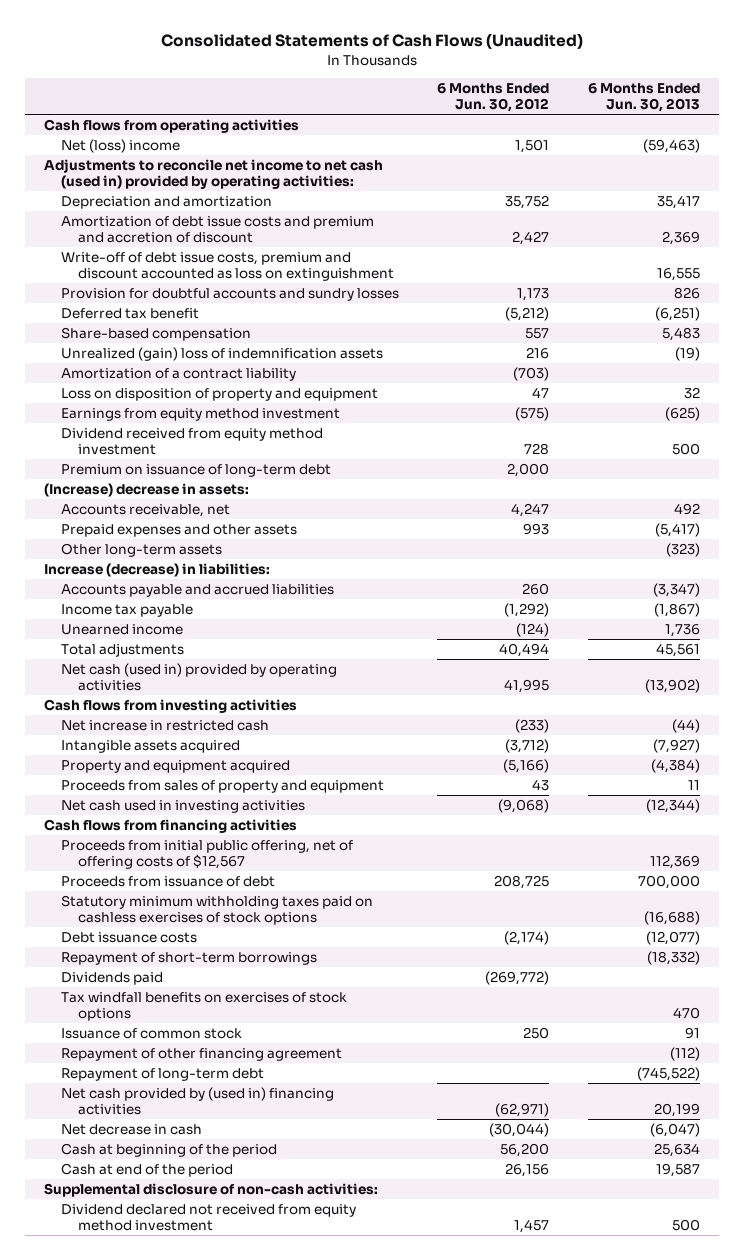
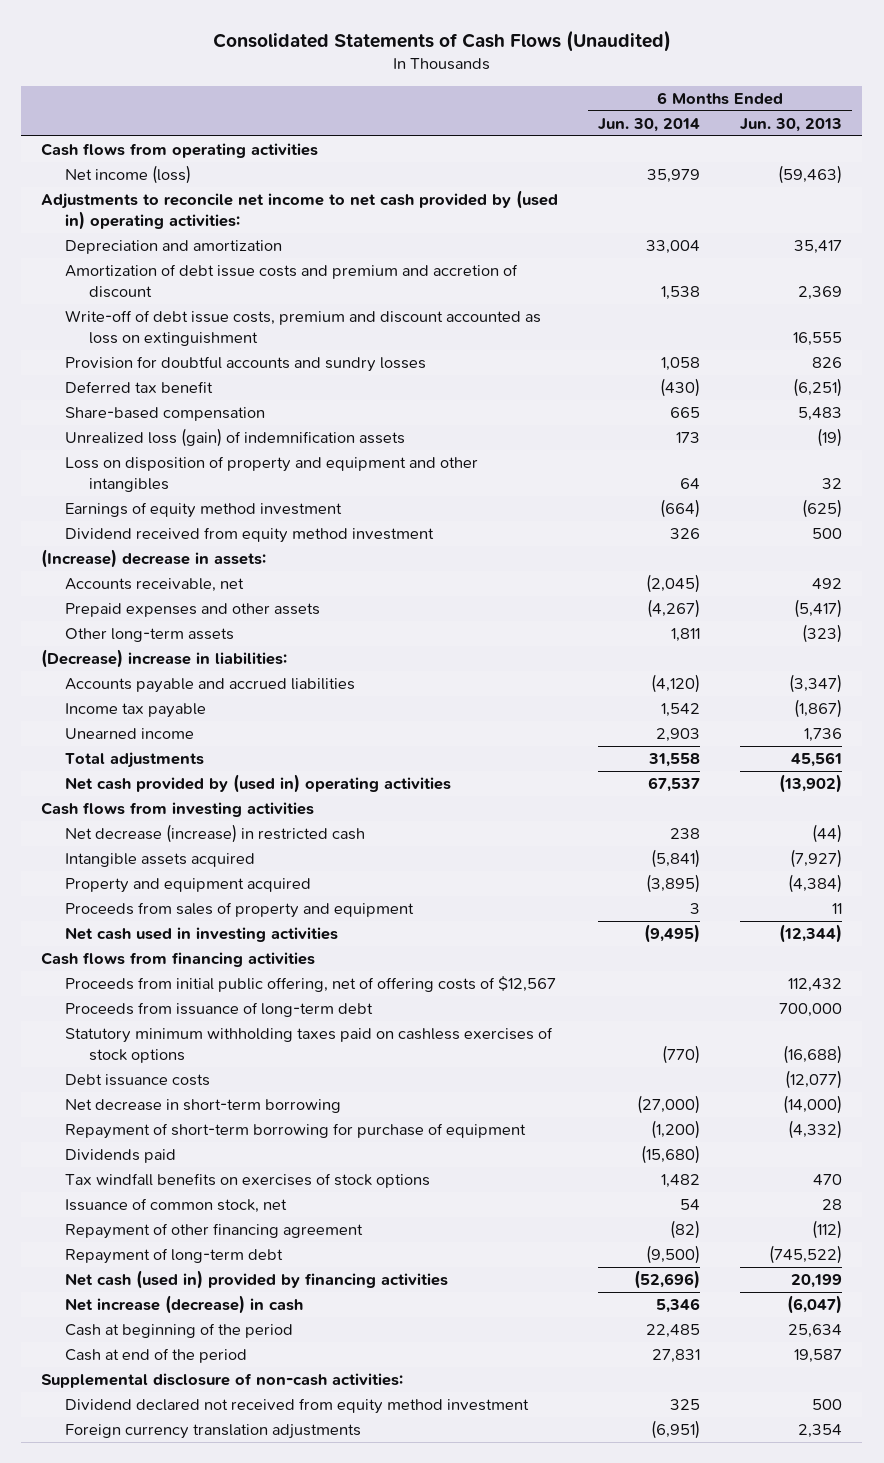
[437,83,550,113] 6 Months Ended Jun. 30, 2012 -> none
none -> [598,118,701,133] Jun. 30, 2014
[60,139,180,154] Net (loss) income -> [65,165,192,185] Net income (loss)
[44,159,384,190] Adjustments to reconcile net income to net cash (used in) provided by operating activities: -> [41,190,559,230] Adjustments to reconcile net income to net cash provided by (used in) operating activities:
[60,368,296,382] Amortization of a contract liability -> none
[60,347,383,362] Unrealized (gain) loss of indemnification assets -> [65,428,406,448] Unrealized loss (gain) of indemnification assets
[60,388,378,402] Loss on disposition of property and equipment -> [65,456,479,492] Loss on disposition of property and equipment and other intangibles
[60,408,340,422] Earnings from equity method investment -> [65,502,343,519] Earnings of equity method investment
[60,464,331,478] Premium on issuance of long-term debt -> none
[44,563,271,578] Increase (decrease) in liabilities: -> [41,649,288,669] (Decrease) increase in liabilities:
[60,663,337,692] Net cash (used in) provided by operating activities -> [65,774,452,794] Net cash provided by (used in) operating activities
[60,720,269,732] Net increase in restricted cash -> [65,824,366,844] Net decrease (increase) in restricted cash
[649,855,700,870] 112,369 -> [788,978,843,993] 112,432
[60,876,275,888] Proceeds from issuance of debt -> [65,1002,374,1018] Proceeds from issuance of long-term debt
none -> [65,1099,342,1114] Net decrease in short-term borrowing
[60,952,317,966] Repayment of short-term borrowings -> [65,1123,527,1140] Repayment of short-term borrowing for purchase of equipment
[646,951,700,966] (18,332) -> [788,1120,843,1140] (4,332)
[60,1028,242,1040] Issuance of common stock -> [65,1198,288,1214] Issuance of common stock, net
[684,1027,700,1040] 91 -> [822,1199,843,1211] 28
[60,1087,334,1116] Net cash provided by (used in) financing activities -> [65,1270,449,1290] Net cash (used in) provided by financing activities
[60,1124,202,1136] Net decrease in cash -> [65,1295,304,1315] Net increase (decrease) in cash
none -> [65,1424,362,1440] Foreign currency translation adjustments

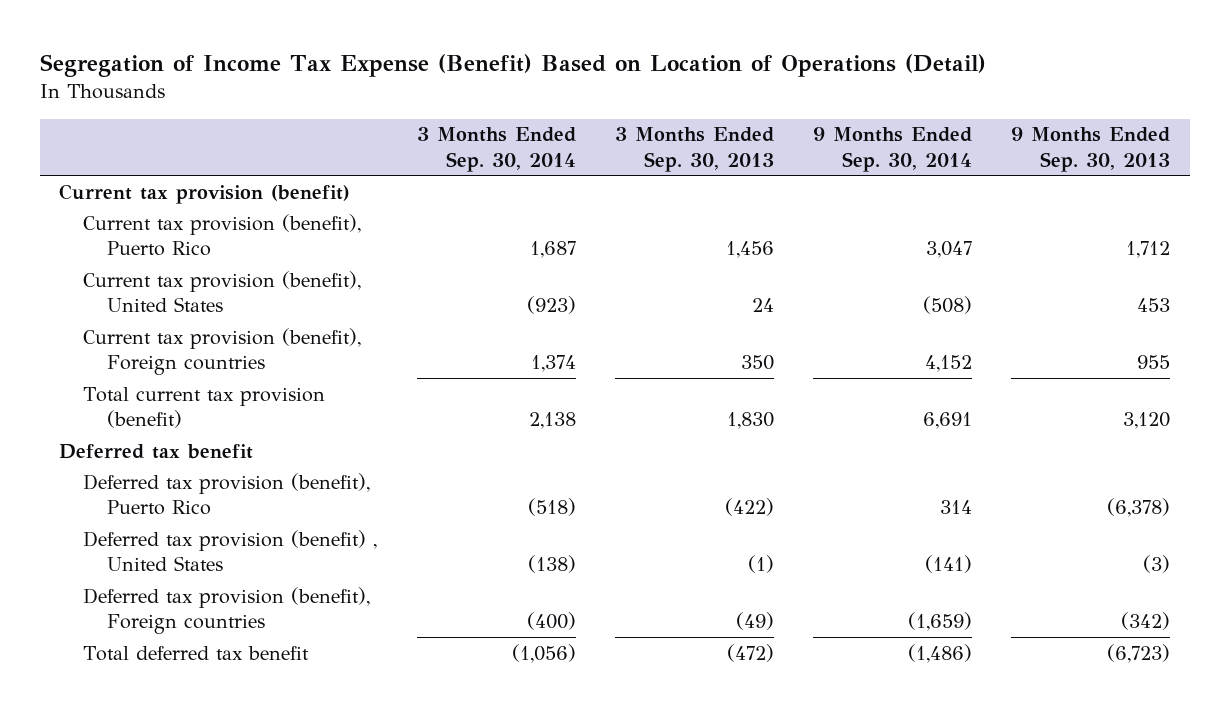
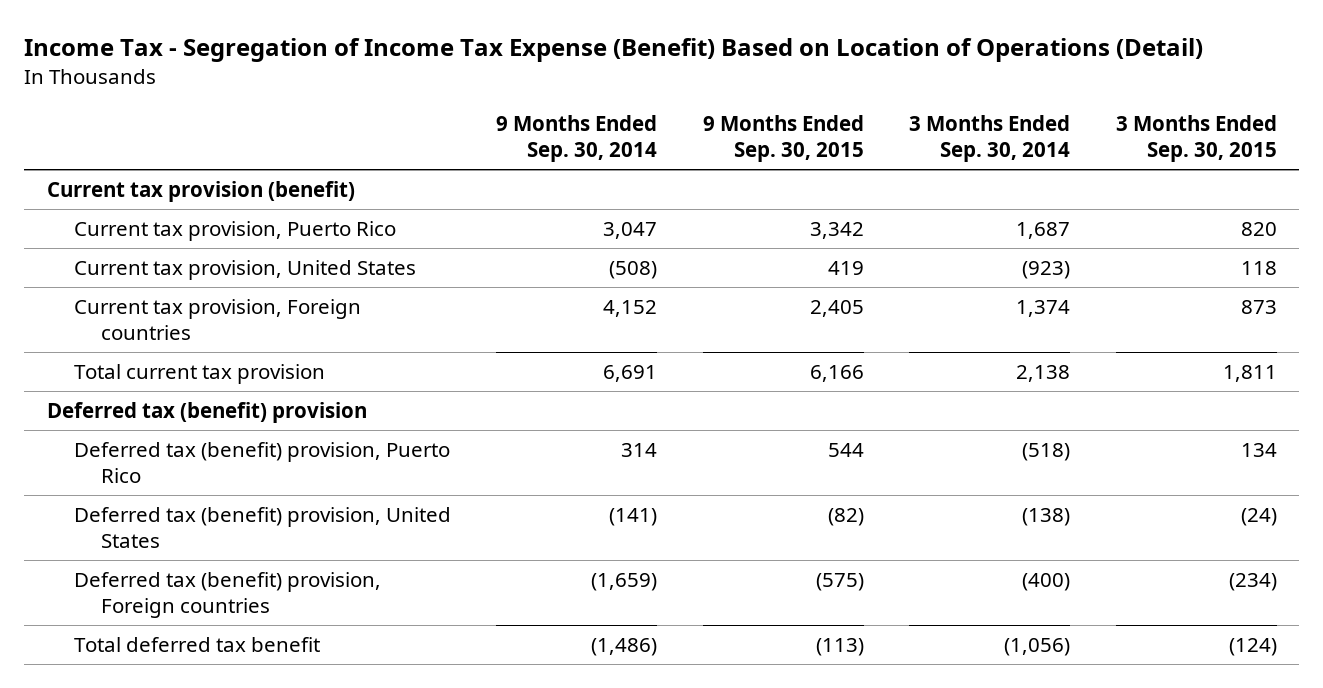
[39,54,986,78] Segregation of Income Tax Expense (Benefit) Based on Location of Operations (Detail) -> [23,37,1203,62] Income Tax - Segregation of Income Tax Expense (Benefit) Based on Location of Operations (Detail)
[614,127,774,172] 3 Months Ended Sep. 30, 2013 -> none
[1011,127,1171,172] 9 Months Ended Sep. 30, 2013 -> none
none -> [702,115,864,163] 9 Months Ended Sep. 30, 2015
none -> [1115,115,1277,163] 3 Months Ended Sep. 30, 2015
[83,213,362,257] Current tax provision (benefit), Puerto Rico -> [73,220,396,241] Current tax provision, Puerto Rico
[83,270,362,313] Current tax provision (benefit), United States -> [73,259,416,280] Current tax provision, United States
[83,327,362,376] Current tax provision (benefit), Foreign countries -> [73,298,361,340] Current tax provision, Foreign countries
[83,386,326,429] Total current tax provision (benefit) -> [73,363,325,384] Total current tax provision
[59,443,254,459] Deferred tax benefit -> [46,401,367,423] Deferred tax (benefit) provision
[83,472,371,516] Deferred tax provision (benefit), Puerto Rico -> [73,441,450,483] Deferred tax (benefit) provision, Puerto Rico
[83,529,378,572] Deferred tax provision (benefit) , United States -> [73,506,451,548] Deferred tax (benefit) provision, United States
[83,586,371,635] Deferred tax provision (benefit), Foreign countries -> [73,571,381,618] Deferred tax (benefit) provision, Foreign countries

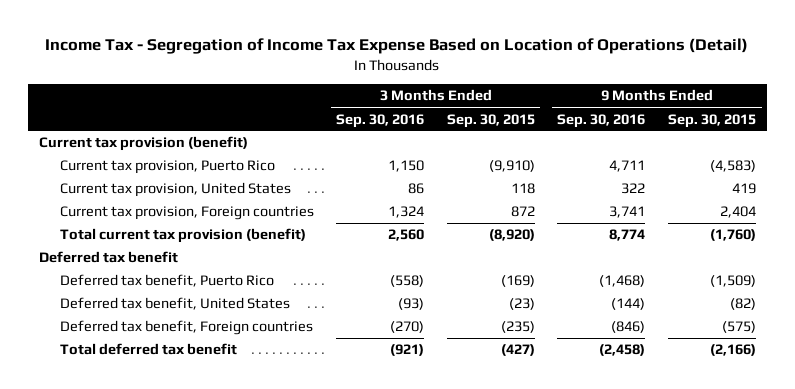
[23,37,1203,62] Income Tax - Segregation of Income Tax Expense (Benefit) Based on Location of Operations (Detail) -> [45,37,749,54] Income Tax - Segregation of Income Tax Expense Based on Location of Operations (Detail)
[496,115,658,163] 9 Months Ended Sep. 30, 2014 -> none
[909,115,1071,163] 3 Months Ended Sep. 30, 2014 -> none
none -> [336,113,425,128] Sep. 30, 2016
none -> [557,113,646,128] Sep. 30, 2016
[809,221,864,239] 3,342 -> [709,160,756,173] (4,583)
[1240,221,1277,236] 820 -> [488,160,535,173] (9,910)
[809,299,864,317] 2,405 -> [719,206,756,219] 2,404
[1240,299,1277,314] 873 -> [510,206,535,218] 872
[73,363,325,384] Total current tax provision -> [59,228,306,244] Total current tax provision (benefit)
[809,364,864,382] 6,166 -> [709,229,756,242] (1,760)
[1222,364,1277,382] 1,811 -> [488,229,535,242] (8,920)
[46,401,367,423] Deferred tax (benefit) provision -> [38,251,178,264] Deferred tax benefit
[73,441,450,483] Deferred tax (benefit) provision, Puerto Rico -> [59,274,274,288] Deferred tax benefit, Puerto Rico
[827,442,864,457] 544 -> [709,275,756,288] (1,509)
[1240,442,1277,457] 134 -> [500,275,535,288] (169)
[73,506,451,548] Deferred tax (benefit) provision, United States -> [59,297,290,311] Deferred tax benefit, United States
[1240,507,1277,526] (24) -> [508,298,535,311] (23)
[73,571,381,618] Deferred tax (benefit) provision, Foreign countries -> [59,320,313,336] Deferred tax benefit, Foreign countries
[1228,572,1277,591] (234) -> [500,321,535,334] (235)
[815,637,864,656] (113) -> [709,344,756,357] (2,166)
[1228,637,1277,656] (124) -> [500,344,535,357] (427)

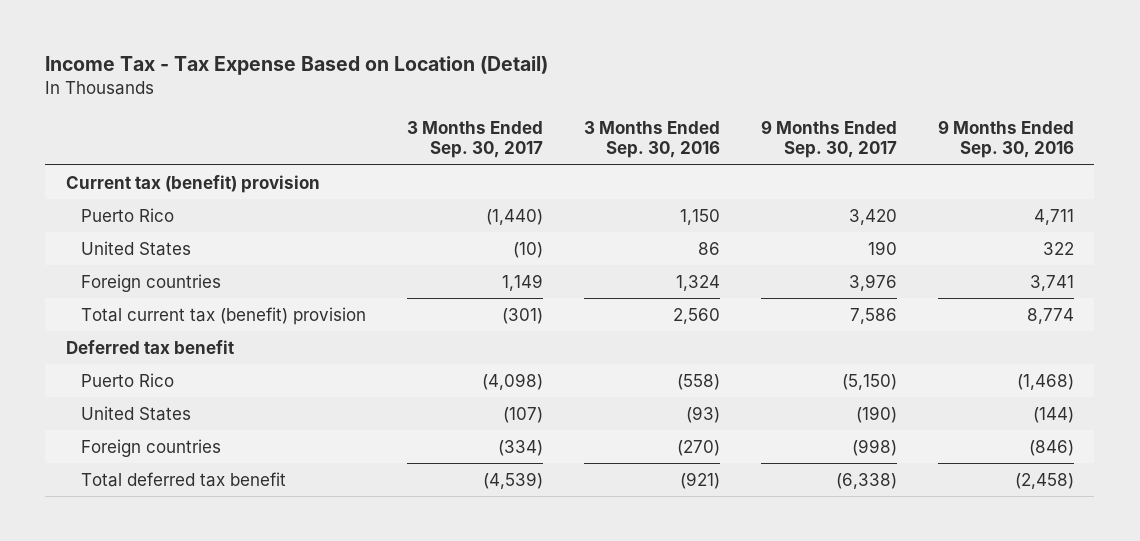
[45,37,749,54] Income Tax - Segregation of Income Tax Expense Based on Location of Operations (Detail) -> [45,56,549,76] Income Tax - Tax Expense Based on Location (Detail)
[446,113,535,128] Sep. 30, 2015 -> none
[667,113,756,128] Sep. 30, 2015 -> none
none -> [406,120,543,159] 3 Months Ended Sep. 30, 2017
none -> [760,119,897,159] 9 Months Ended Sep. 30, 2017
[38,136,248,152] Current tax provision (benefit) -> [65,174,320,193] Current tax (benefit) provision
[59,160,275,175] Current tax provision, Puerto Rico -> [80,207,174,222] Puerto Rico
[59,182,291,198] Current tax provision, United States -> [80,240,191,256] United States
[59,206,314,221] Current tax provision, Foreign countries -> [80,273,221,292] Foreign countries
[59,228,306,244] Total current tax provision (benefit) -> [80,306,366,325] Total current tax (benefit) provision
[59,274,274,288] Deferred tax benefit, Puerto Rico -> [80,372,174,387] Puerto Rico
[59,297,290,311] Deferred tax benefit, United States -> [80,405,191,421] United States
[59,320,313,336] Deferred tax benefit, Foreign countries -> [80,438,221,457] Foreign countries

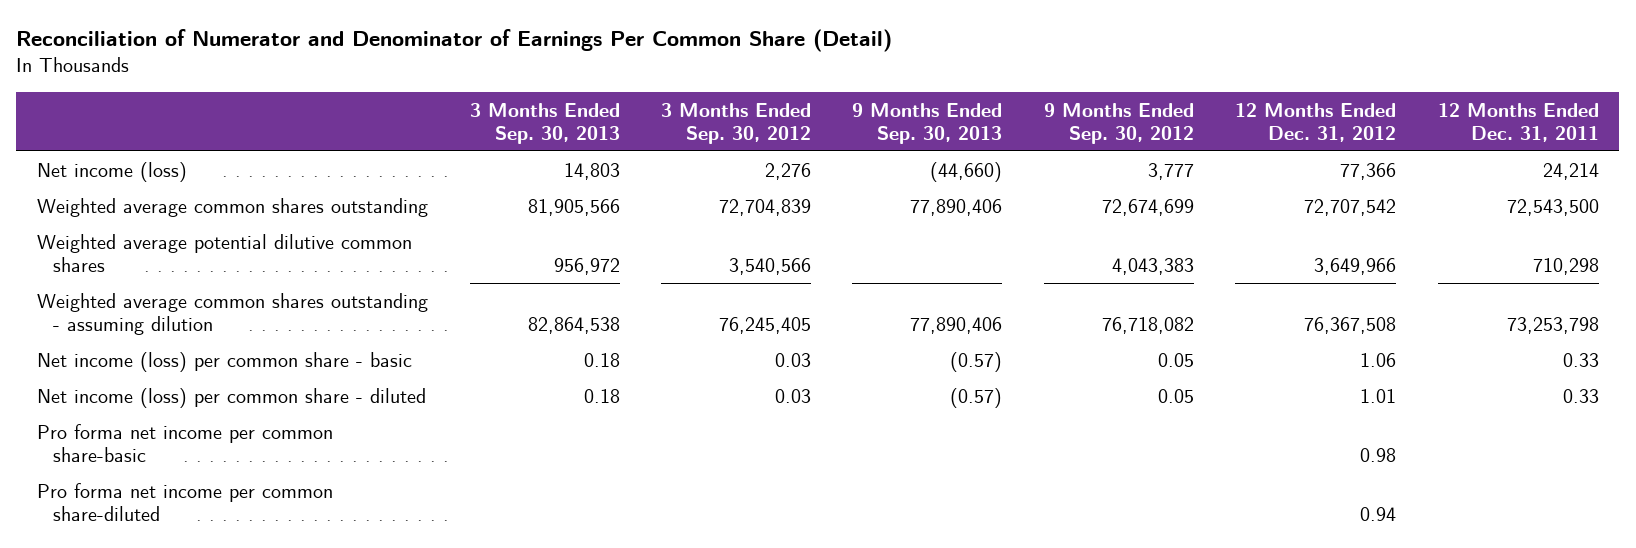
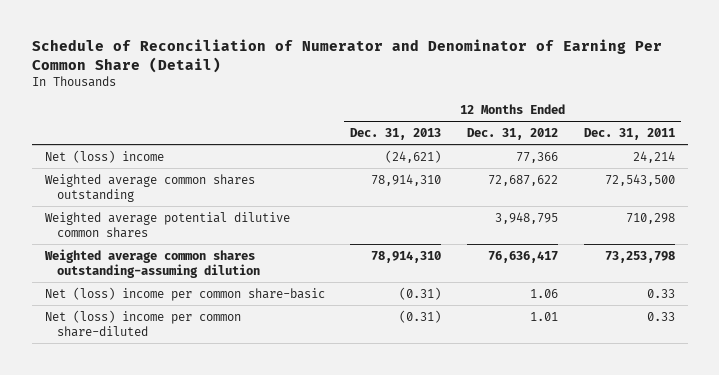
[16,29,893,53] Reconciliation of Numerator and Denominator of Earnings Per Common Share (Detail) -> [31,38,662,73] Schedule of Reconciliation of Numerator and Denominator of Earning Per Common Share (Detail)
[469,102,620,144] 3 Months Ended Sep. 30, 2013 -> none
[660,102,811,144] 3 Months Ended Sep. 30, 2012 -> none
[852,102,1003,144] 9 Months Ended Sep. 30, 2013 -> none
[1043,102,1194,144] 9 Months Ended Sep. 30, 2012 -> none
none -> [350,128,442,141] Dec. 31, 2013
[37,423,334,462] Pro forma net income per common share-basic -> none
[37,482,334,521] Pro forma net income per common share-diluted -> none
[37,161,188,182] Net income (loss) -> [44,149,164,163] Net (loss) income
[1304,198,1397,216] 72,707,542 -> [488,174,559,186] 72,687,622
[1314,257,1397,275] 3,649,966 -> [495,211,559,224] 3,948,795
[37,292,429,335] Weighted average common shares outstanding - assuming dilution -> [43,248,261,278] Weighted average common shares outstanding-assuming dilution
[1304,316,1397,334] 76,367,508 -> [488,250,559,263] 76,636,417
[37,351,413,372] Net income (loss) per common share - basic -> [44,286,325,301] Net (loss) income per common share-basic
[37,387,427,408] Net income (loss) per common share - diluted -> [44,309,241,337] Net (loss) income per common share-diluted

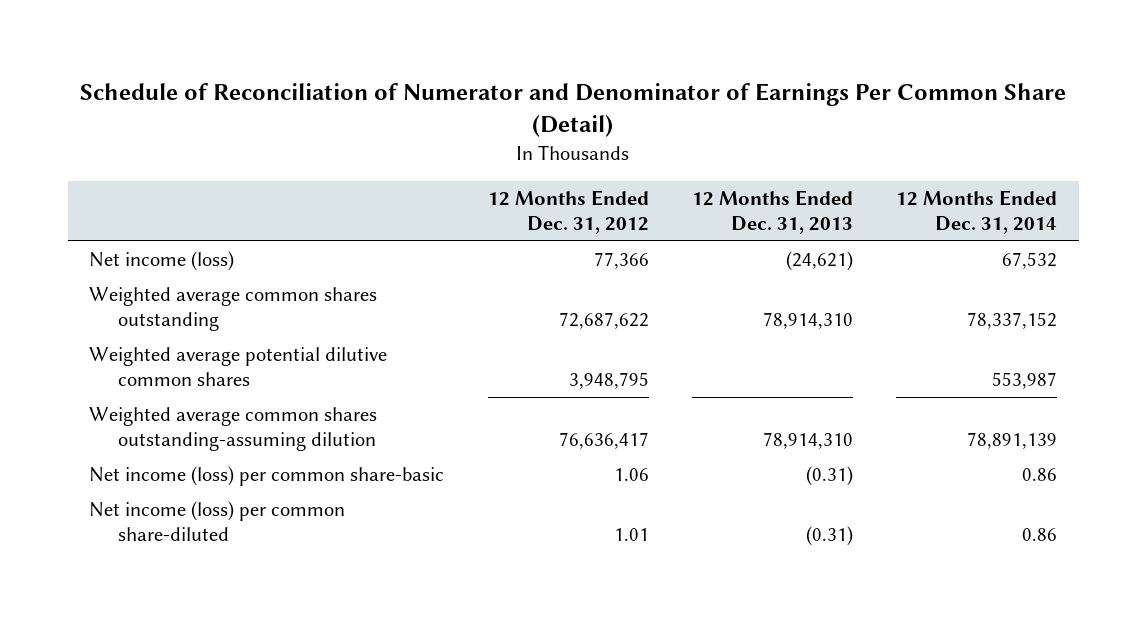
[31,38,662,73] Schedule of Reconciliation of Numerator and Denominator of Earning Per Common Share (Detail) -> [80,82,1067,138] Schedule of Reconciliation of Numerator and Denominator of Earnings Per Common Share (Detail)
[583,128,675,141] Dec. 31, 2011 -> none
none -> [896,190,1058,234] 12 Months Ended Dec. 31, 2014
[44,149,164,163] Net (loss) income -> [89,251,235,272] Net income (loss)
[44,286,325,301] Net (loss) income per common share-basic -> [89,466,445,487] Net income (loss) per common share-basic
[44,309,241,337] Net (loss) income per common share-diluted -> [89,501,346,541] Net income (loss) per common share-diluted

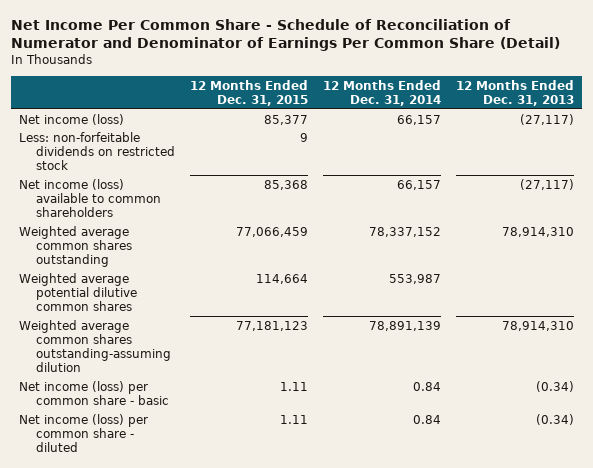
[80,82,1067,138] Schedule of Reconciliation of Numerator and Denominator of Earnings Per Common Share (Detail) -> [11,18,561,52] Net Income Per Common Share - Schedule of Reconciliation of Numerator and Denominator of Earnings Per Common Share (Detail)
[487,190,649,234] 12 Months Ended Dec. 31, 2012 -> none
none -> [189,79,308,106] 12 Months Ended Dec. 31, 2015
[785,251,853,272] (24,621) -> [520,113,575,125] (27,117)
[1002,252,1058,270] 67,532 -> [397,114,442,125] 66,157
none -> [19,131,175,171] Less: non-forfeitable dividends on restricted stock
none -> [19,178,161,218] Net income (loss) available to common shareholders
[89,466,445,487] Net income (loss) per common share-basic -> [19,380,169,405] Net income (loss) per common share - basic
[805,466,853,487] (0.31) -> [536,380,575,392] (0.34)
[1022,468,1058,482] 0.86 -> [413,381,442,391] 0.84
[89,501,346,541] Net income (loss) per common share-diluted -> [19,413,149,453] Net income (loss) per common share - diluted
[805,525,853,546] (0.31) -> [536,413,575,425] (0.34)
[1022,527,1058,541] 0.86 -> [413,414,442,424] 0.84

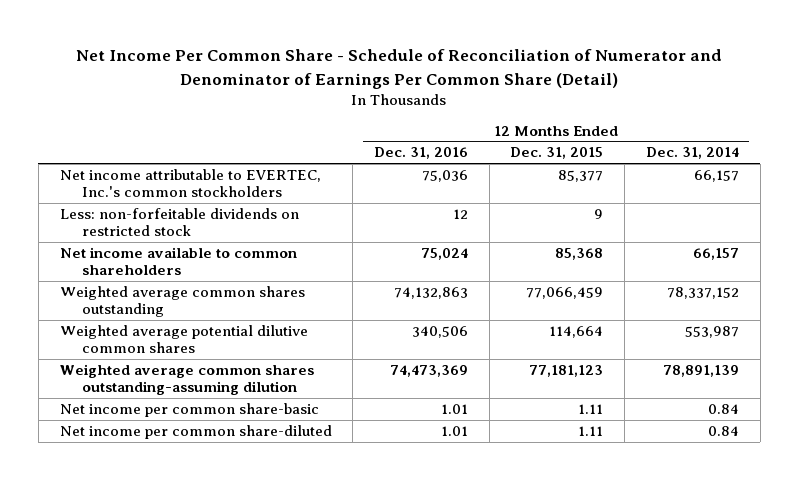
[456,79,575,106] 12 Months Ended Dec. 31, 2013 -> none
none -> [373,147,468,160] Dec. 31, 2016
[19,113,125,125] Net income (loss) -> [59,169,321,198] Net income attributable to EVERTEC, Inc.'s common stockholders
[19,178,161,218] Net income (loss) available to common shareholders -> [59,247,297,276] Net income available to common shareholders
[19,380,169,405] Net income (loss) per common share - basic -> [59,403,319,418] Net income per common share-basic
[19,413,149,453] Net income (loss) per common share - diluted -> [59,425,332,440] Net income per common share-diluted

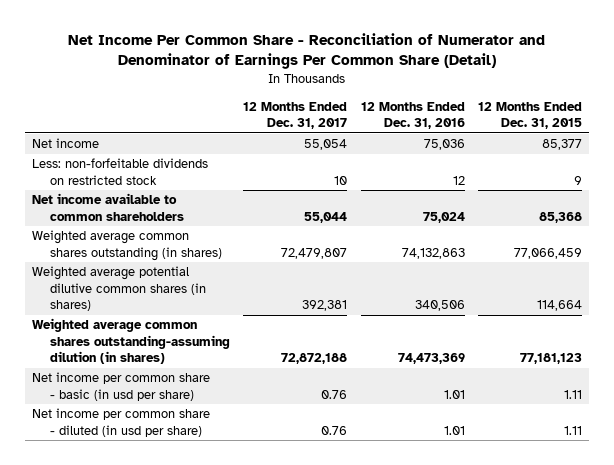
[76,49,723,89] Net Income Per Common Share - Schedule of Reconciliation of Numerator and Denominator of Earnings Per Common Share (Detail) -> [67,33,545,70] Net Income Per Common Share - Reconciliation of Numerator and Denominator of Earnings Per Common Share (Detail)
[645,147,739,160] Dec. 31, 2014 -> none
none -> [243,101,348,130] 12 Months Ended Dec. 31, 2017
[59,169,321,198] Net income attributable to EVERTEC, Inc.'s common stockholders -> [31,138,99,149] Net income
[59,286,305,318] Weighted average common shares outstanding -> [31,230,222,261] Weighted average common shares outstanding (in shares)
[59,325,308,354] Weighted average potential dilutive common shares -> [31,266,206,312] Weighted average potential dilutive common shares (in shares)
[59,364,314,396] Weighted average common shares outstanding-assuming dilution -> [31,318,230,365] Weighted average common shares outstanding-assuming dilution (in shares)
[59,403,319,418] Net income per common share-basic -> [31,372,210,401] Net income per common share - basic (in usd per share)
[59,425,332,440] Net income per common share-diluted -> [31,408,210,437] Net income per common share - diluted (in usd per share)

